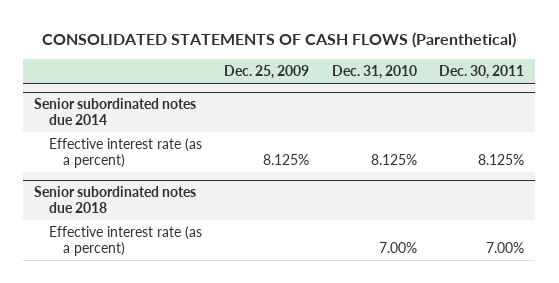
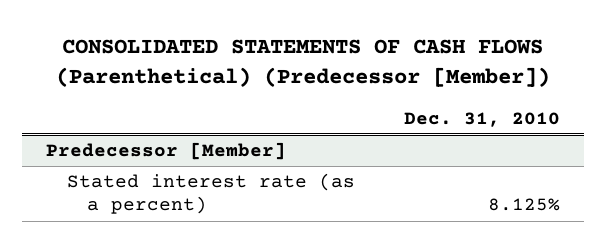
[42,31,517,48] CONSOLIDATED STATEMENTS OF CASH FLOWS (Parenthetical) -> [56,38,551,87] CONSOLIDATED STATEMENTS OF CASH FLOWS (Parenthetical) (Predecessor [Member])
[224,65,310,80] Dec. 25, 2009 -> none
[439,65,525,80] Dec. 30, 2011 -> none
[34,98,197,126] Senior subordinated notes due 2014 -> none
[34,186,197,214] Senior subordinated notes due 2018 -> none
[48,226,202,257] Effective interest rate (as a percent) -> none
none -> [46,142,287,161] Predecessor [Member]
[48,138,202,169] Effective interest rate (as a percent) -> [66,173,355,215] Stated interest rate (as a percent)

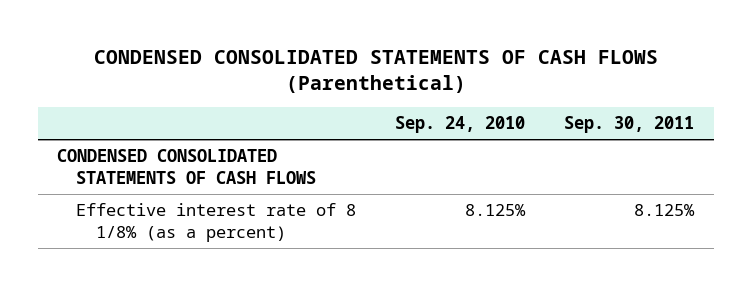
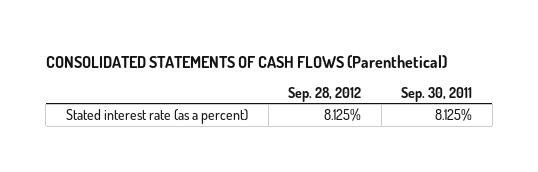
[93,49,658,93] CONDENSED CONSOLIDATED STATEMENTS OF CASH FLOWS (Parenthetical) -> [45,54,447,68] CONSOLIDATED STATEMENTS OF CASH FLOWS (Parenthetical)
[395,116,526,134] Sep. 24, 2010 -> none
none -> [288,86,362,102] Sep. 28, 2012
[57,149,317,184] CONDENSED CONSOLIDATED STATEMENTS OF CASH FLOWS -> none
[76,203,357,242] Effective interest rate of 8 1/8% (as a percent) -> [65,108,248,124] Stated interest rate (as a percent)

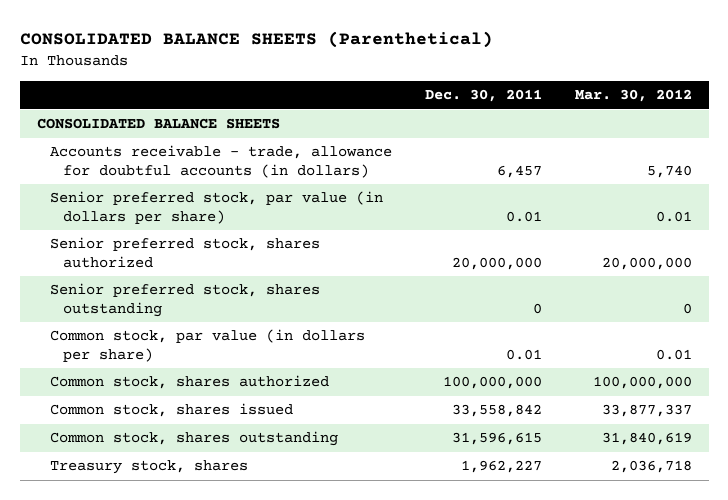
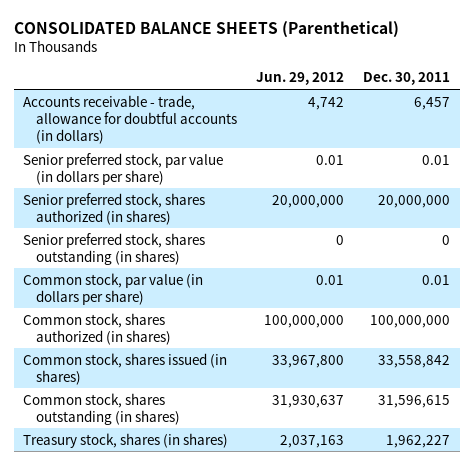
[574,89,692,103] Mar. 30, 2012 -> none
none -> [255,72,344,86] Jun. 29, 2012
[36,118,280,130] CONSOLIDATED BALANCE SHEETS -> none
[49,237,320,268] Senior preferred stock, shares authorized -> [23,192,206,225] Senior preferred stock, shares authorized (in shares)
[49,283,320,317] Senior preferred stock, shares outstanding -> [23,232,206,265] Senior preferred stock, shares outstanding (in shares)
[49,375,329,390] Common stock, shares authorized -> [23,312,171,345] Common stock, shares authorized (in shares)
[49,403,293,418] Common stock, shares issued -> [23,352,228,385] Common stock, shares issued (in shares)
[49,431,338,447] Common stock, shares outstanding -> [23,392,180,425] Common stock, shares outstanding (in shares)
[49,460,248,475] Treasury stock, shares -> [23,432,229,448] Treasury stock, shares (in shares)

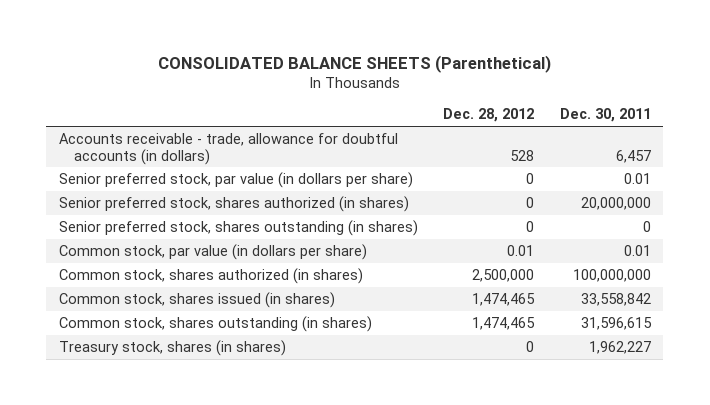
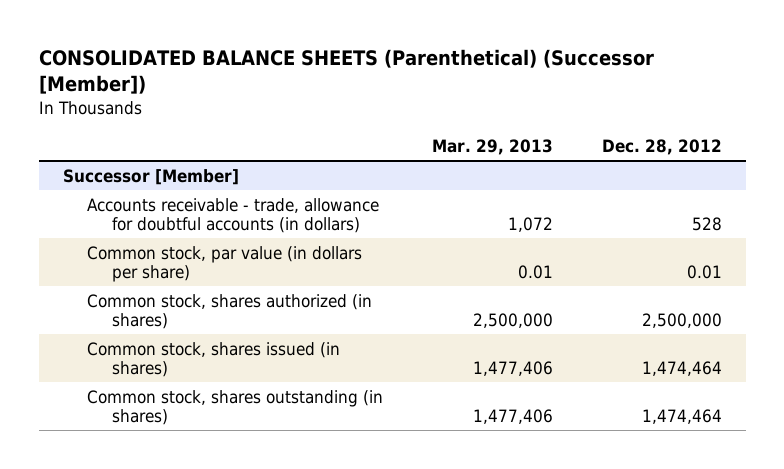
[157,54,551,73] CONSOLIDATED BALANCE SHEETS (Parenthetical) -> [38,49,654,95] CONSOLIDATED BALANCE SHEETS (Parenthetical) (Successor [Member])
[559,108,651,123] Dec. 30, 2011 -> none
none -> [431,138,553,155] Mar. 29, 2013
none -> [62,168,239,185] Successor [Member]
[59,171,414,188] Senior preferred stock, par value (in dollars per share) -> none
[59,195,410,212] Senior preferred stock, shares authorized (in shares) -> none
[59,219,419,236] Senior preferred stock, shares outstanding (in shares) -> none
[59,339,287,356] Treasury stock, shares (in shares) -> none
[472,292,536,306] 1,474,465 -> [641,361,722,377] 1,474,464
[472,316,536,330] 1,474,465 -> [641,409,722,425] 1,474,464

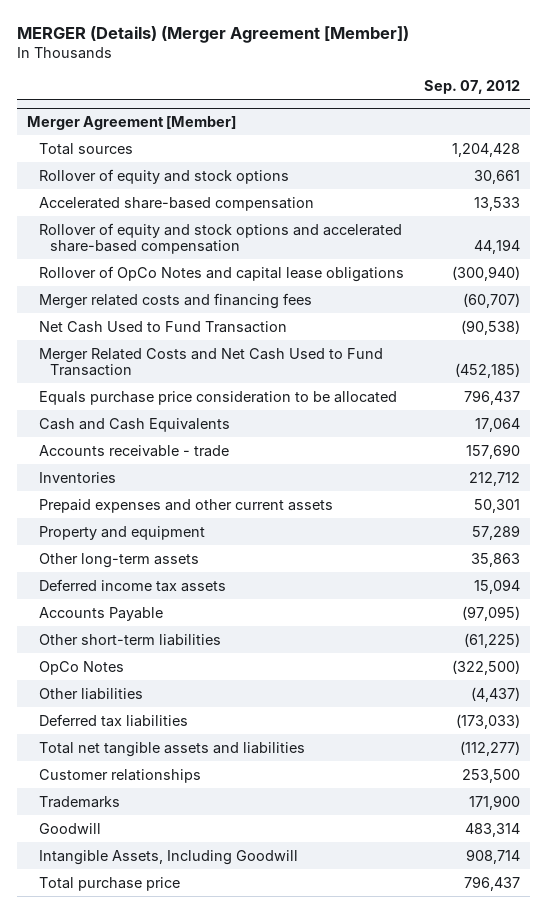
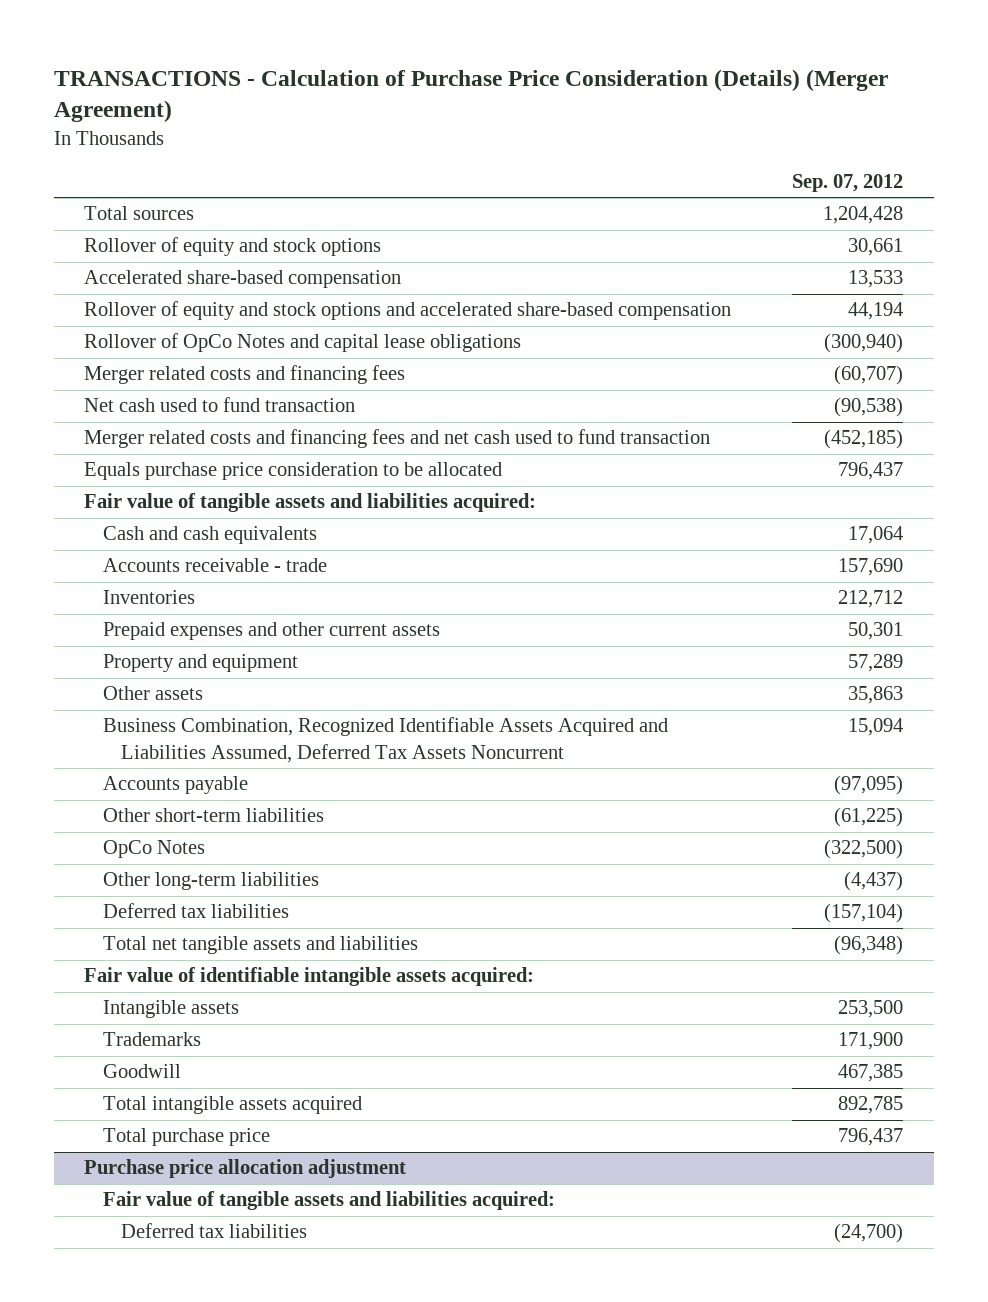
[16,26,409,44] MERGER (Details) (Merger Agreement [Member]) -> [53,68,888,123] TRANSACTIONS - Calculation of Purchase Price Consideration (Details) (Merger Agreement)
[26,115,236,130] Merger Agreement [Member] -> none
[38,320,287,333] Net Cash Used to Fund Transaction -> [84,397,356,413] Net cash used to fund transaction
[38,347,383,377] Merger Related Costs and Net Cash Used to Fund Transaction -> [84,429,711,449] Merger related costs and financing fees and net cash used to fund transaction
none -> [84,493,537,513] Fair value of tangible assets and liabilities acquired:
[38,417,230,432] Cash and Cash Equivalents -> [102,526,317,545] Cash and cash equivalents
[38,552,199,568] Other long-term assets -> [102,686,203,701] Other assets
[38,578,226,592] Deferred income tax assets -> [102,717,668,763] Business Combination, Recognized Identifiable Assets Acquired and Liabilities Assumed, Deferred Tax Assets Noncurrent
[38,606,163,621] Accounts Payable -> [102,776,248,795] Accounts payable
[38,687,143,700] Other liabilities -> [102,872,319,891] Other long-term liabilities
[455,713,520,729] (173,033) -> [824,903,904,924] (157,104)
[459,740,520,756] (112,277) -> [834,935,904,956] (96,348)
none -> [84,967,535,987] Fair value of identifiable intangible assets acquired:
[38,768,201,783] Customer relationships -> [102,1000,239,1019] Intangible assets
[464,822,520,837] 483,314 -> [838,1064,904,1083] 467,385
[38,849,298,865] Intangible Assets, Including Goodwill -> [102,1096,362,1115] Total intangible assets acquired
[465,848,520,864] 908,714 -> [838,1096,904,1115] 892,785
none -> [84,1159,407,1179] Purchase price allocation adjustment
none -> [102,1191,555,1211] Fair value of tangible assets and liabilities acquired:
none -> [121,1223,308,1239] Deferred tax liabilities

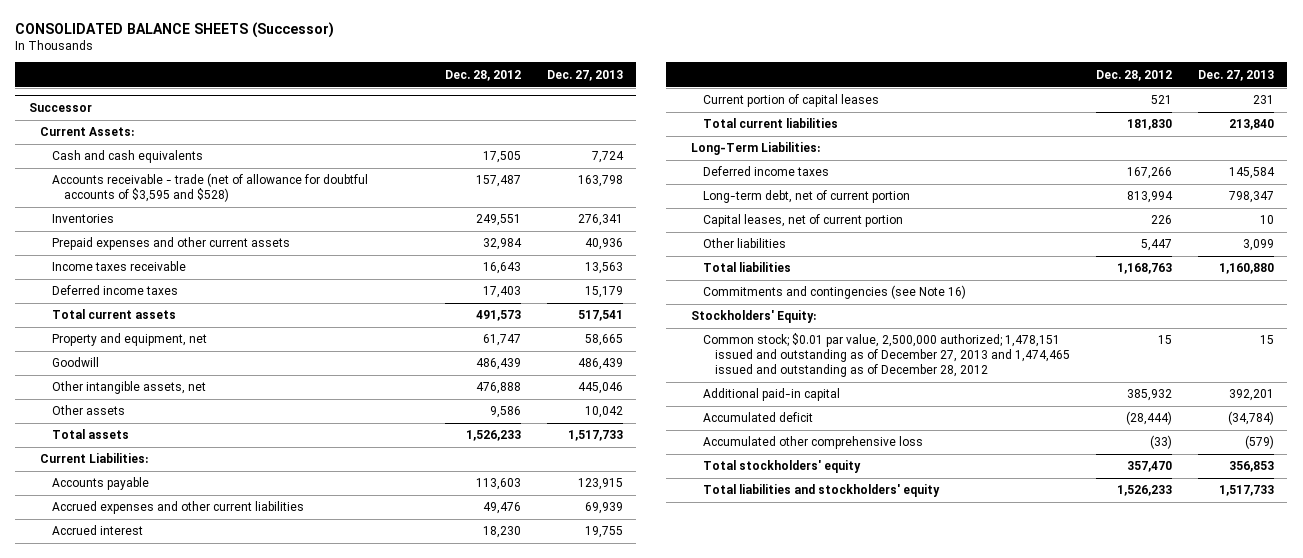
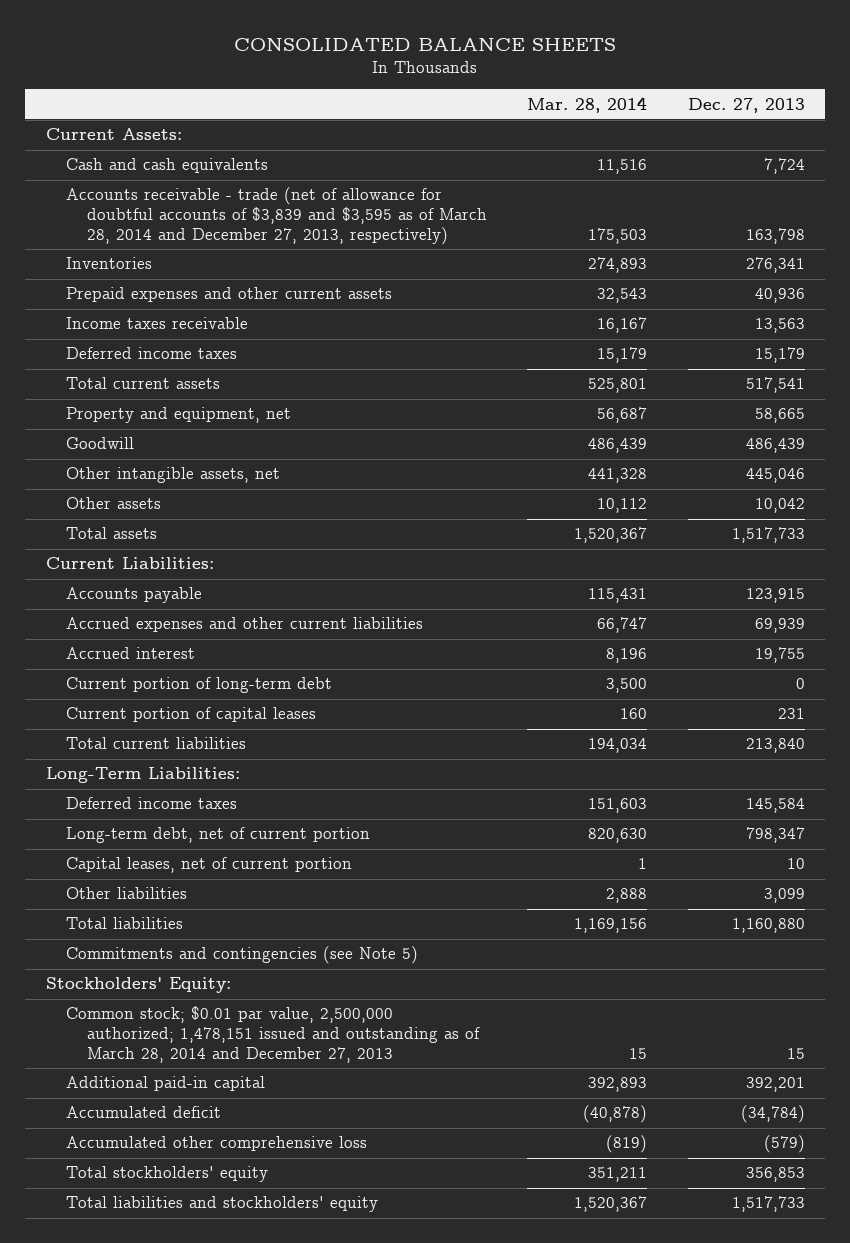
[15,22,335,39] CONSOLIDATED BALANCE SHEETS (Successor) -> [234,37,617,51] CONSOLIDATED BALANCE SHEETS
[445,69,522,81] Dec. 28, 2012 -> none
none -> [527,96,648,113] Mar. 28, 2014
[28,102,92,112] Successor -> none
[52,173,369,203] Accounts receivable - trade (net of allowance for doubtful accounts of $3,595 and $528) -> [66,187,487,245] Accounts receivable - trade (net of allowance for doubtful accounts of $3,839 and $3,595 as of March 28, 2014 and December 27, 2013, respectively)
none -> [66,677,333,694] Current portion of long-term debt
[703,285,967,300] Commitments and contingencies (see Note 16) -> [66,946,419,965] Commitments and contingencies (see Note 5)
[703,333,1071,378] Common stock; $0.01 par value, 2,500,000 authorized; 1,478,151 issued and outstanding as of December 27, 2013 and 1,474,465 issued and outstanding as of December 28, 2012 -> [66,1006,480,1063] Common stock; $0.01 par value, 2,500,000 authorized; 1,478,151 issued and outstanding as of March 28, 2014 and December 27, 2013

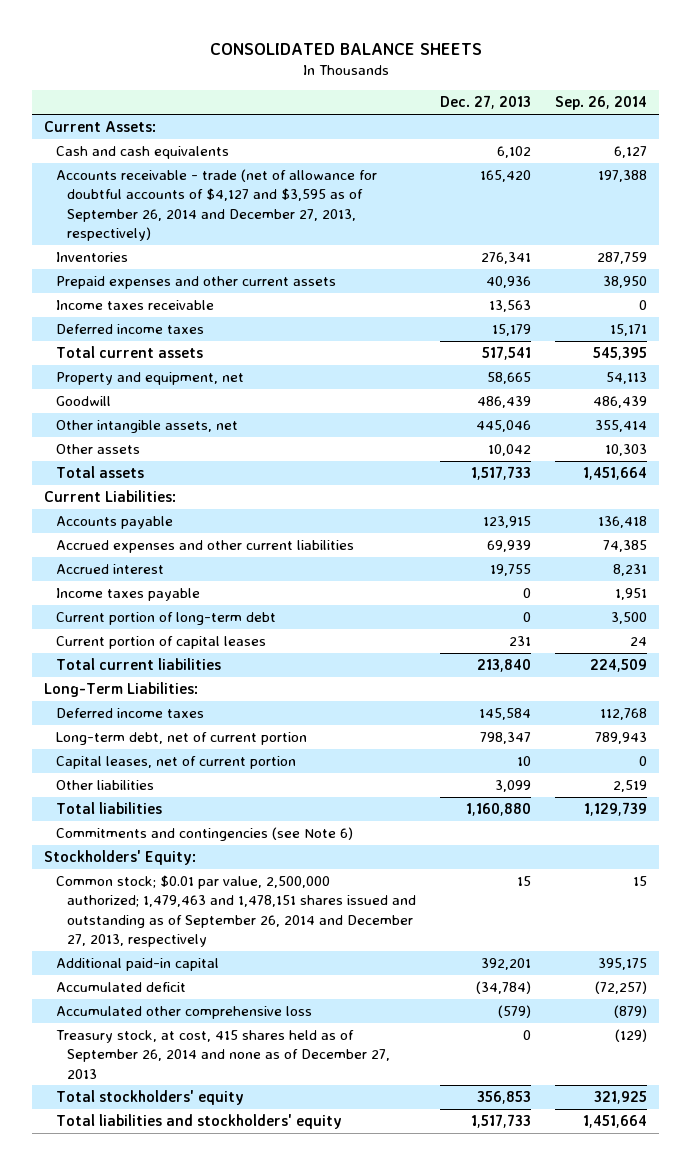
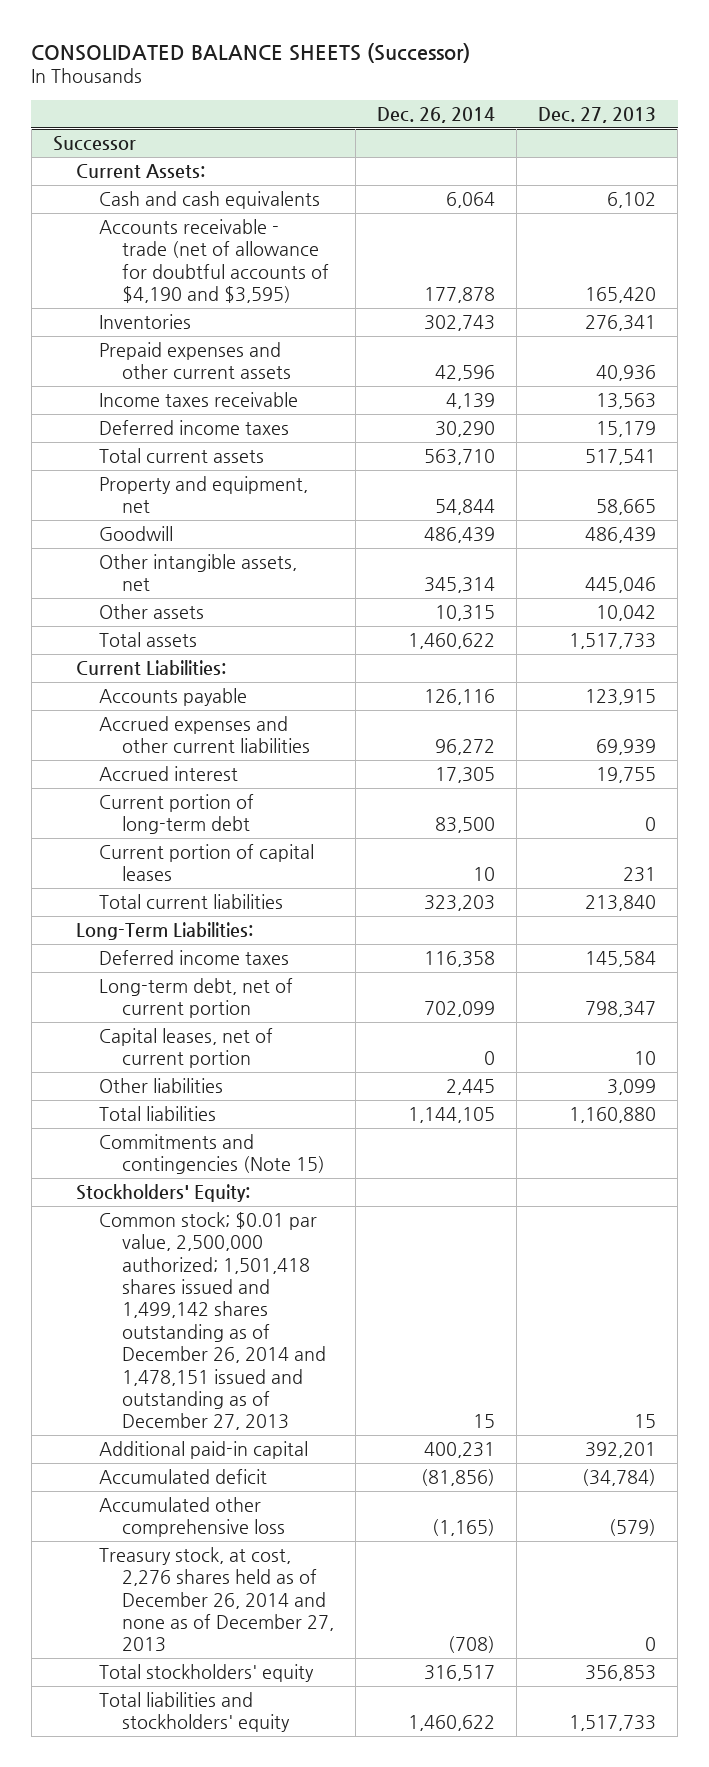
[209,43,482,56] CONSOLIDATED BALANCE SHEETS -> [31,42,471,63] CONSOLIDATED BALANCE SHEETS (Successor)
[555,96,648,111] Sep. 26, 2014 -> none
none -> [376,106,495,123] Dec. 26, 2014
none -> [52,135,136,151] Successor
[55,168,377,241] Accounts receivable - trade (net of allowance for doubtful accounts of $4,127 and $3,595 as of September 26, 2014 and December 27, 2013, respectively) -> [98,218,329,304] Accounts receivable - trade (net of allowance for doubtful accounts of $4,190 and $3,595)
[55,587,200,601] Income taxes payable -> none
[55,826,353,841] Commitments and contingencies (see Note 6) -> [98,1133,325,1175] Commitments and contingencies (Note 15)
[55,874,417,947] Common stock; $0.01 par value, 2,500,000 authorized; 1,479,463 and 1,478,151 shares issued and outstanding as of September 26, 2014 and December 27, 2013, respectively -> [98,1211,326,1431] Common stock; $0.01 par value, 2,500,000 authorized; 1,501,418 shares issued and 1,499,142 shares outstanding as of December 26, 2014 and 1,478,151 issued and outstanding as of December 27, 2013
[55,1029,391,1079] Treasury stock, at cost, 415 shares held as of September 26, 2014 and none as of December 27, 2013 -> [98,1546,334,1653] Treasury stock, at cost, 2,276 shares held as of December 26, 2014 and none as of December 27, 2013

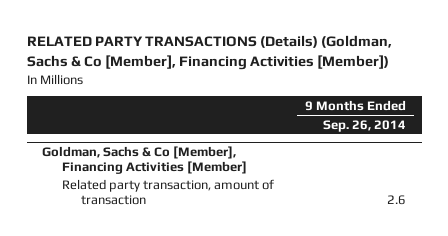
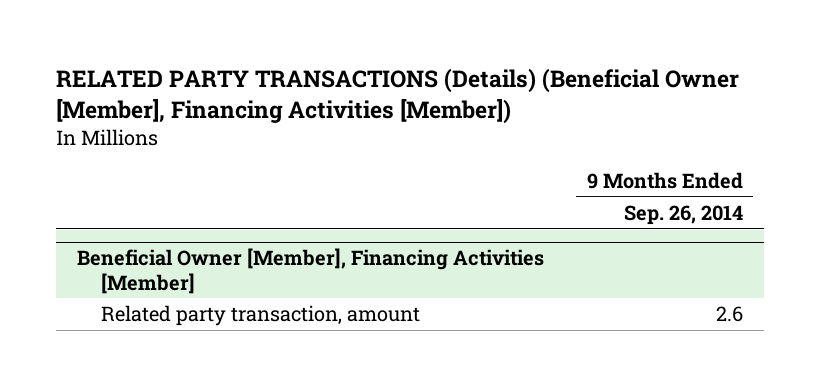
[26,35,392,71] RELATED PARTY TRANSACTIONS (Details) (Goldman, Sachs & Co [Member], Financing Activities [Member]) -> [56,68,740,124] RELATED PARTY TRANSACTIONS (Details) (Beneficial Owner [Member], Financing Activities [Member])
[42,145,247,174] Goldman, Sachs & Co [Member], Financing Activities [Member] -> none
none -> [77,248,545,294] Beneficial Owner [Member], Financing Activities [Member]
[61,179,274,206] Related party transaction, amount of transaction -> [100,305,420,327] Related party transaction, amount

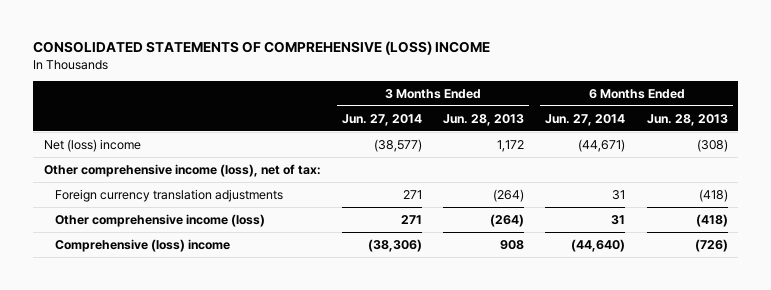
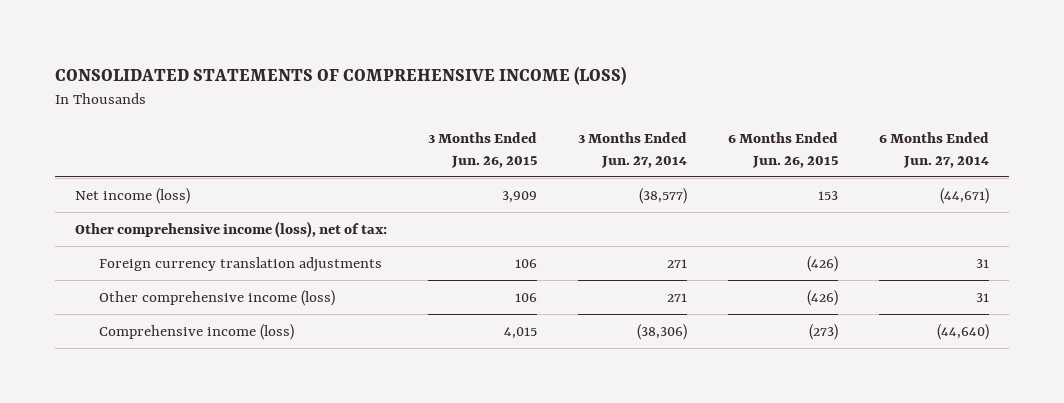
[32,41,490,56] CONSOLIDATED STATEMENTS OF COMPREHENSIVE (LOSS) INCOME -> [54,66,626,86] CONSOLIDATED STATEMENTS OF COMPREHENSIVE INCOME (LOSS)
[443,113,525,126] Jun. 28, 2013 -> none
[646,113,728,126] Jun. 28, 2013 -> none
none -> [428,131,538,168] 3 Months Ended Jun. 26, 2015
none -> [727,131,838,168] 6 Months Ended Jun. 26, 2015
[43,138,141,152] Net (loss) income -> [75,187,191,204] Net income (loss)
[54,238,230,252] Comprehensive (loss) income -> [98,323,294,340] Comprehensive income (loss)

